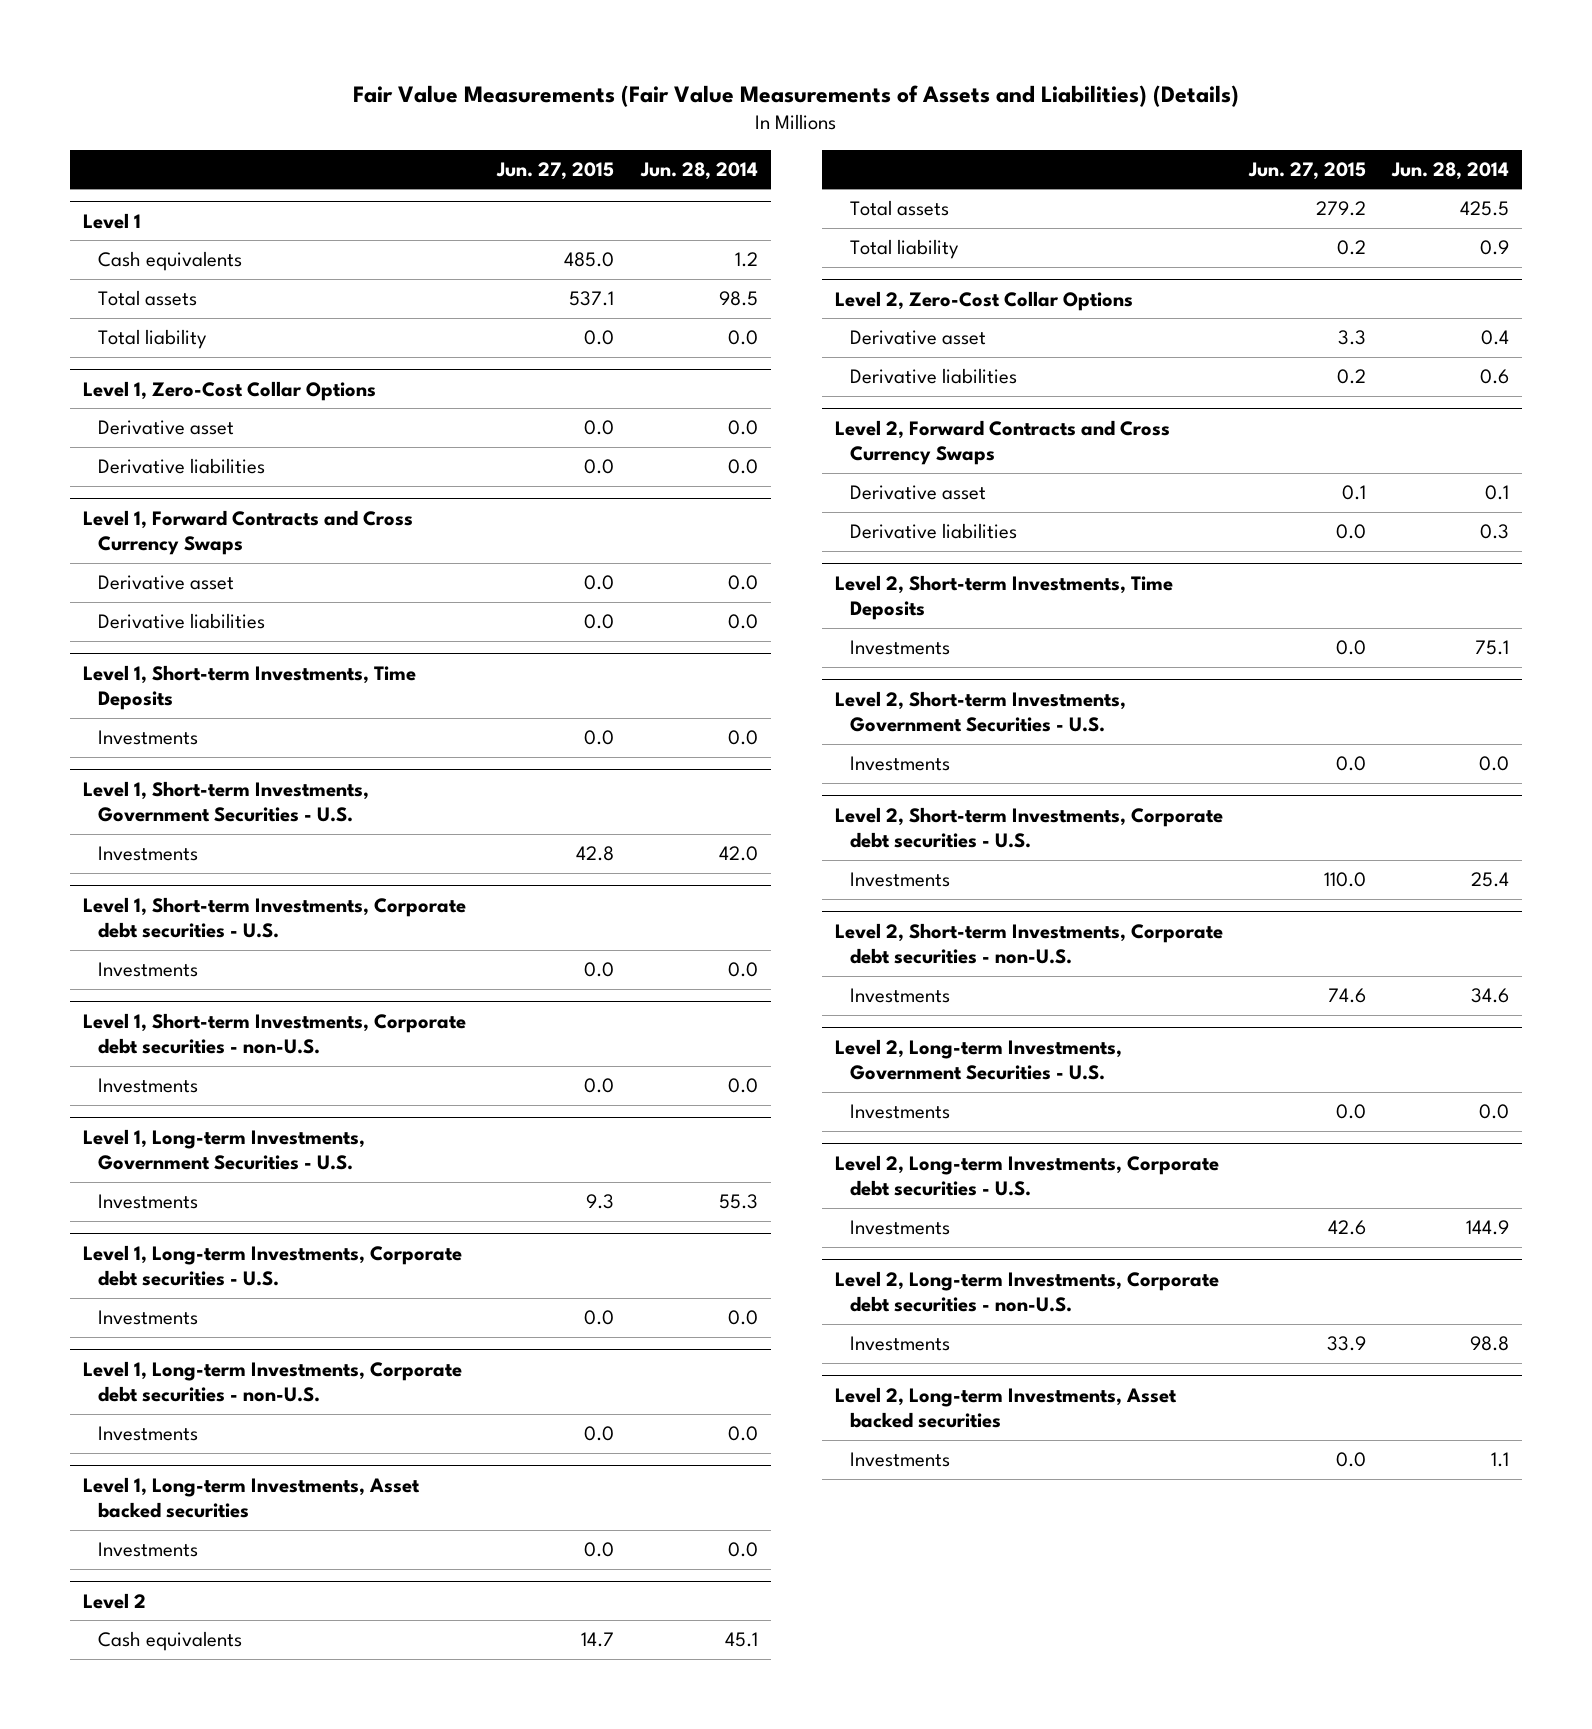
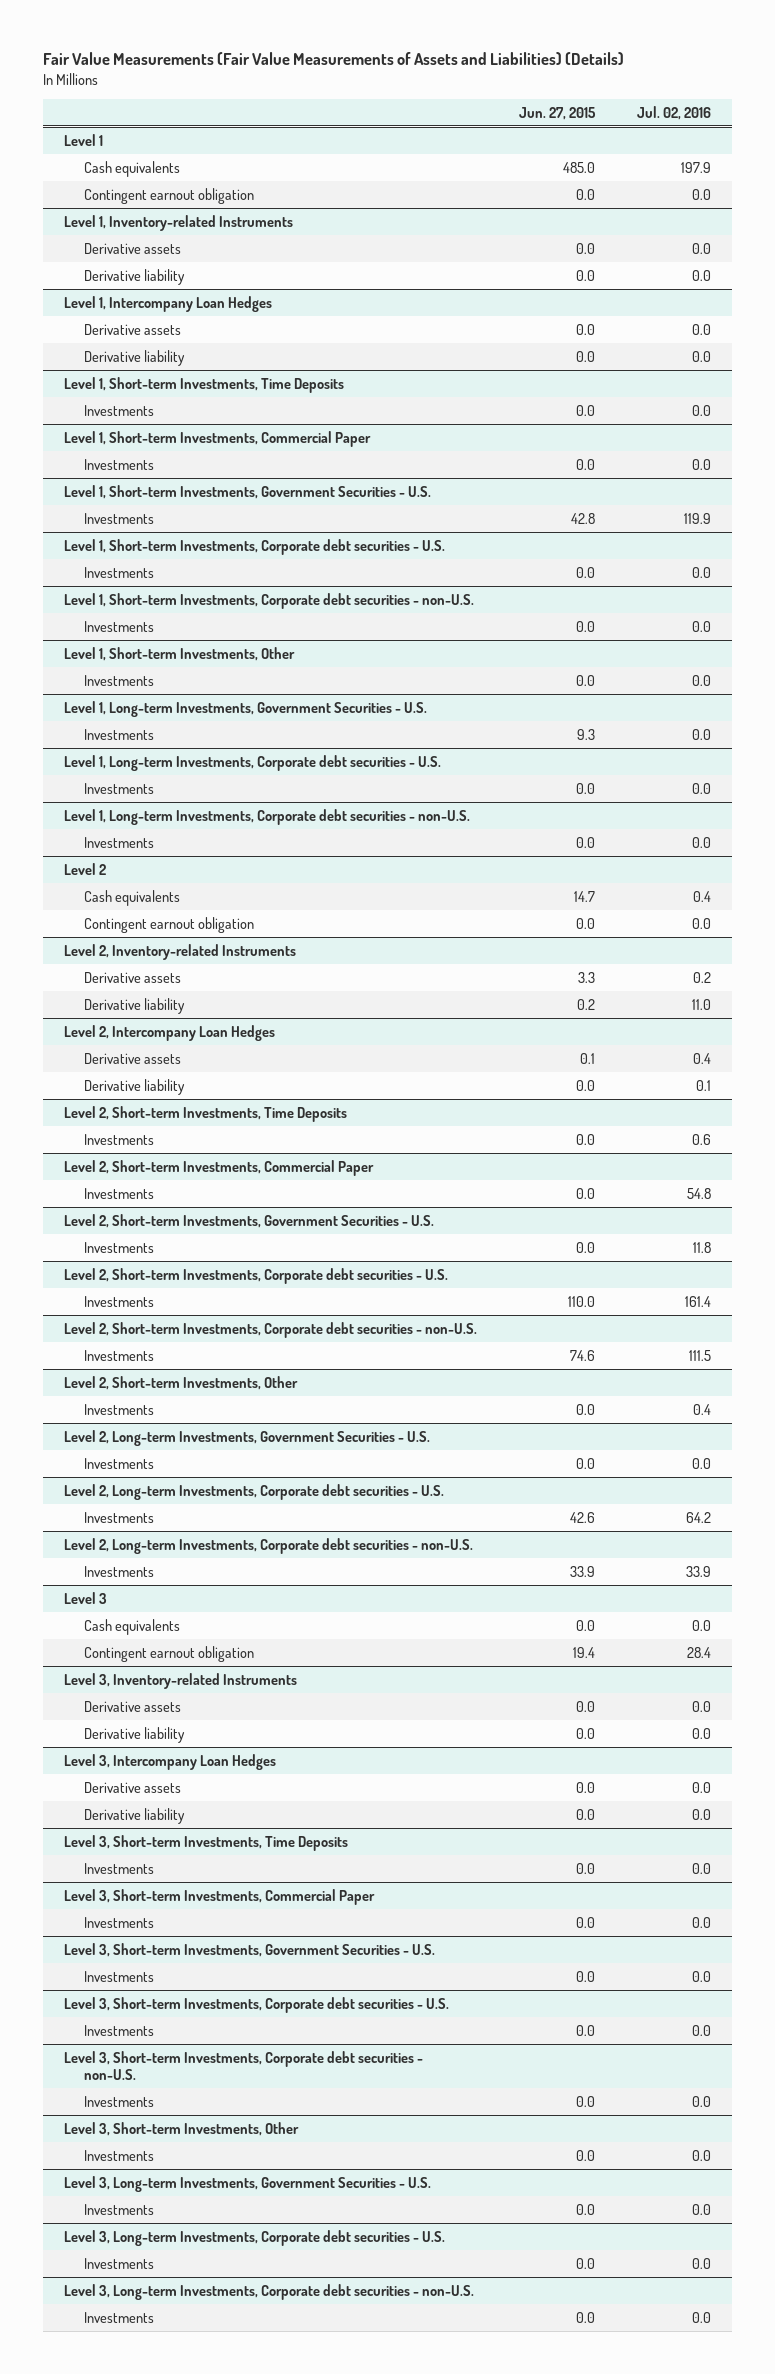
[639,161,758,180] Jun. 28, 2014 -> none
none -> [637,105,712,120] Jul. 02, 2016
[98,290,198,307] Total assets -> none
[98,329,208,350] Total liability -> none
[83,380,377,401] Level 1, Zero-Cost Collar Options -> none
[83,509,414,556] Level 1, Forward Contracts and Cross Currency Swaps -> none
none -> [84,187,255,204] Contingent earnout obligation
none -> [64,214,294,231] Level 1, Inventory-related Instruments
[98,420,235,436] Derivative asset -> [84,242,182,254] Derivative assets
[98,458,266,475] Derivative liabilities -> [84,268,186,285] Derivative liability
none -> [64,295,273,312] Level 1, Intercompany Loan Hedges
[98,575,235,591] Derivative asset -> [84,323,182,335] Derivative assets
[98,613,266,630] Derivative liabilities -> [84,349,186,366] Derivative liability
none -> [64,430,372,447] Level 1, Short-term Investments, Commercial Paper
none -> [84,458,155,470] Investments
none -> [64,646,296,661] Level 1, Short-term Investments, Other
none -> [84,674,155,686] Investments
[83,1476,421,1519] Level 1, Long-term Investments, Asset backed securities -> none
[98,1542,199,1558] Investments -> none
[849,200,949,217] Total assets -> none
[849,239,959,260] Total liability -> none
[834,290,1133,311] Level 2, Zero-Cost Collar Options -> none
[834,419,1170,466] Level 2, Forward Contracts and Cross Currency Swaps -> none
none -> [84,916,255,933] Contingent earnout obligation
none -> [64,943,297,960] Level 2, Inventory-related Instruments
[849,330,986,346] Derivative asset -> [84,971,182,983] Derivative assets
[849,368,1017,385] Derivative liabilities -> [84,997,186,1014] Derivative liability
none -> [64,1024,276,1041] Level 2, Intercompany Loan Hedges
[849,485,986,501] Derivative asset -> [84,1052,182,1064] Derivative assets
[849,523,1017,540] Derivative liabilities -> [84,1078,186,1095] Derivative liability
none -> [64,1159,375,1176] Level 2, Short-term Investments, Commercial Paper
none -> [84,1187,155,1199] Investments
none -> [64,1375,299,1390] Level 2, Short-term Investments, Other
none -> [84,1403,155,1415] Investments
[834,1386,1177,1429] Level 2, Long-term Investments, Asset backed securities -> none
none -> [64,1591,108,1604] Level 3
none -> [84,1618,181,1635] Cash equivalents
none -> [84,1645,255,1662] Contingent earnout obligation
none -> [64,1672,298,1689] Level 3, Inventory-related Instruments
none -> [84,1700,182,1712] Derivative assets
none -> [84,1726,186,1743] Derivative liability
none -> [64,1753,277,1770] Level 3, Intercompany Loan Hedges
none -> [84,1781,182,1793] Derivative assets
none -> [84,1807,186,1824] Derivative liability
none -> [64,1834,349,1851] Level 3, Short-term Investments, Time Deposits
none -> [64,1888,376,1905] Level 3, Short-term Investments, Commercial Paper
none -> [84,1916,155,1928] Investments
none -> [64,1942,436,1957] Level 3, Short-term Investments, Government Securities - U.S.
none -> [84,1970,155,1982] Investments
none -> [64,1996,450,2013] Level 3, Short-term Investments, Corporate debt securities - U.S.
none -> [84,2024,155,2036] Investments
none -> [64,2050,424,2080] Level 3, Short-term Investments, Corporate debt securities - non-U.S.
none -> [84,2095,155,2107] Investments
none -> [64,2121,300,2136] Level 3, Short-term Investments, Other
none -> [84,2149,155,2161] Investments
none -> [64,2175,432,2192] Level 3, Long-term Investments, Government Securities - U.S.
none -> [84,2203,155,2215] Investments
none -> [64,2229,446,2246] Level 3, Long-term Investments, Corporate debt securities - U.S.
none -> [84,2257,155,2269] Investments
none -> [64,2283,475,2300] Level 3, Long-term Investments, Corporate debt securities - non-U.S.
none -> [84,2311,155,2323] Investments

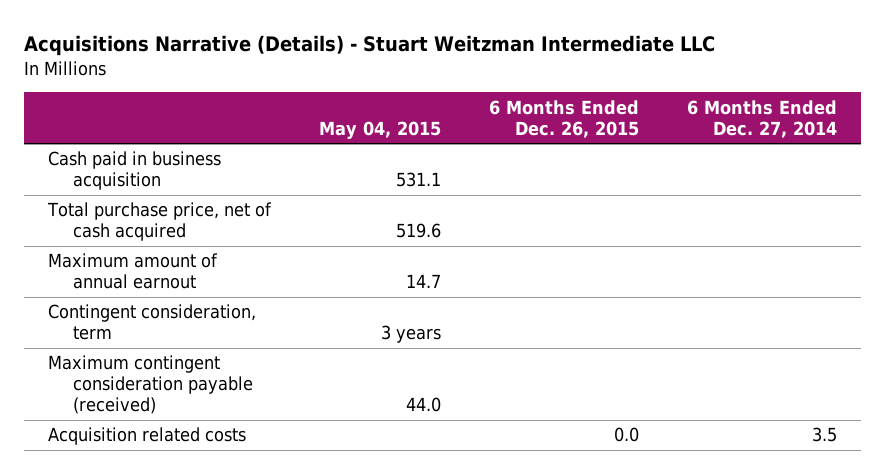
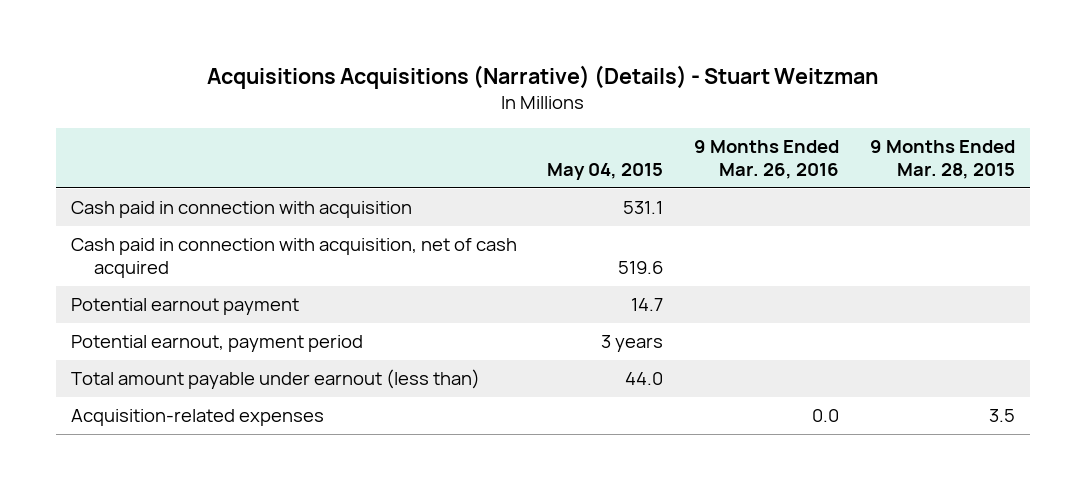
[24,35,716,57] Acquisitions Narrative (Details) - Stuart Weitzman Intermediate LLC -> [206,65,878,90] Acquisitions Acquisitions (Narrative) (Details) - Stuart Weitzman
[489,99,640,138] 6 Months Ended Dec. 26, 2015 -> none
[687,99,838,138] 6 Months Ended Dec. 27, 2014 -> none
none -> [694,140,840,180] 9 Months Ended Mar. 26, 2016
none -> [869,140,1015,180] 9 Months Ended Mar. 28, 2015
[48,151,222,191] Cash paid in business acquisition -> [70,201,412,219] Cash paid in connection with acquisition
[47,202,273,242] Total purchase price, net of cash acquired -> [70,238,517,279] Cash paid in connection with acquisition, net of cash acquired
[48,253,219,290] Maximum amount of annual earnout -> [70,298,299,316] Potential earnout payment
[48,304,257,341] Contingent consideration, term -> [70,335,363,353] Potential earnout, payment period
[48,355,253,415] Maximum contingent consideration payable (received) -> [70,369,480,390] Total amount payable under earnout (less than)
[48,427,247,446] Acquisition related costs -> [70,409,324,427] Acquisition-related expenses

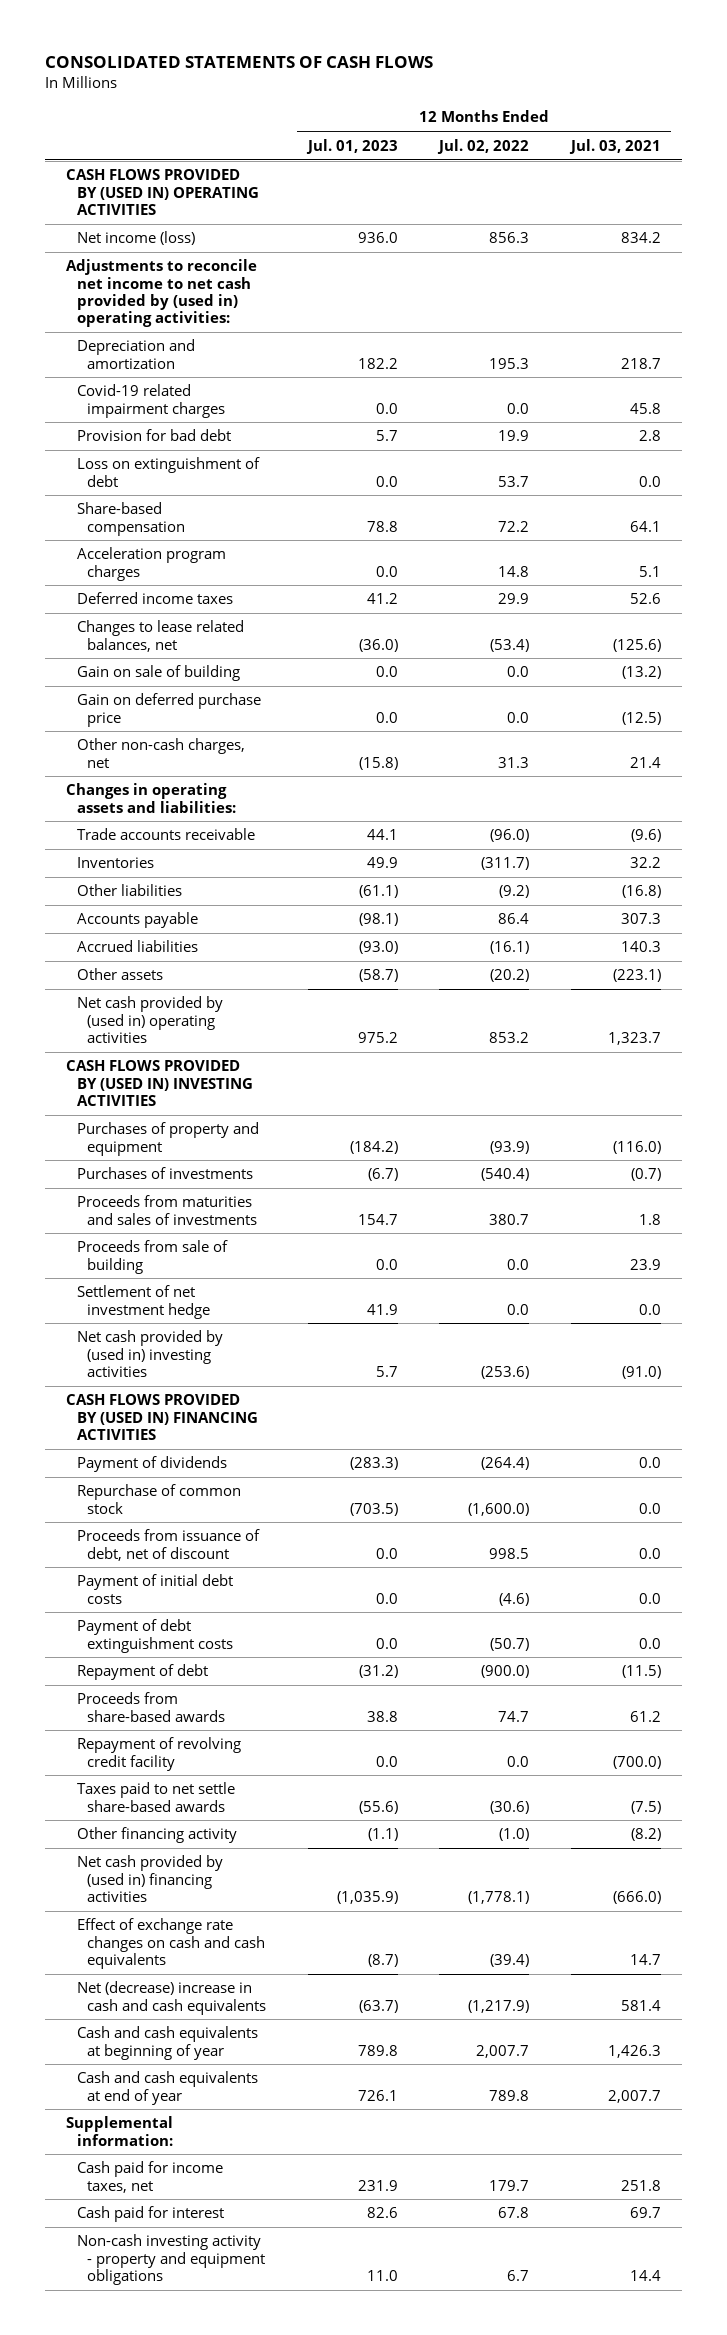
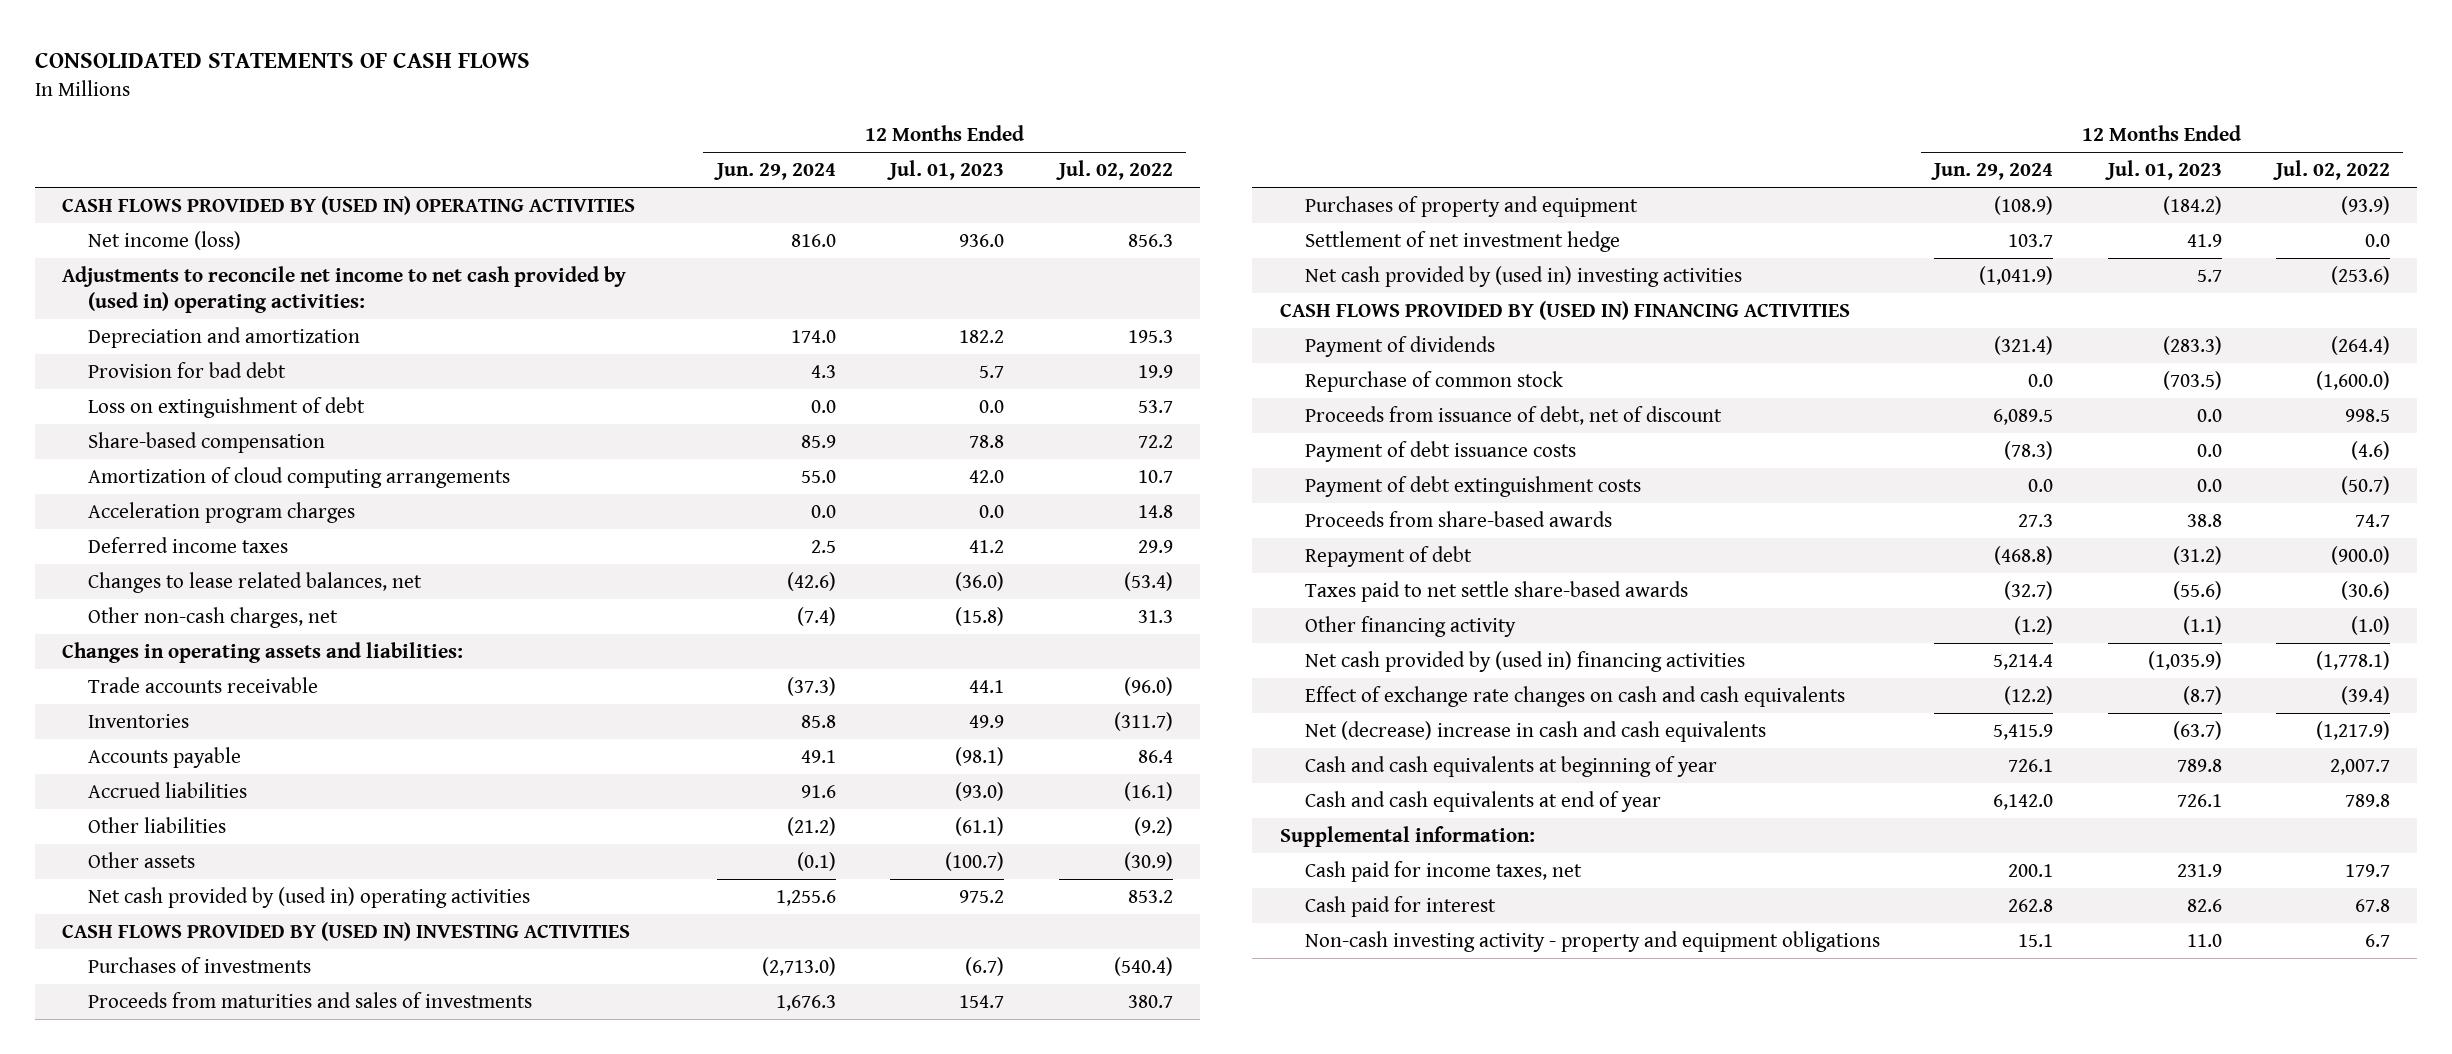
[569,138,662,154] Jul. 03, 2021 -> none
none -> [713,163,836,181] Jun. 29, 2024
[76,384,226,418] Covid-19 related impairment charges -> none
none -> [87,467,510,489] Amortization of cloud computing arrangements
[76,665,240,682] Gain on sale of building -> none
[76,693,261,727] Gain on deferred purchase price -> none
[76,884,182,897] Other liabilities -> [87,817,226,834] Other liabilities
[358,969,398,983] (58.7) -> [945,852,1005,872] (100.7)
[490,969,530,983] (20.2) -> [1123,852,1173,872] (30.9)
[76,1240,228,1274] Proceeds from sale of building -> none
[76,1122,259,1156] Purchases of property and equipment -> [1304,196,1638,218] Purchases of property and equipment
[76,1574,233,1604] Payment of initial debt costs -> [1304,441,1576,463] Payment of debt issuance costs
[76,1737,241,1771] Repayment of revolving credit facility -> none
[76,1664,208,1681] Repayment of debt -> [1304,546,1472,568] Repayment of debt

